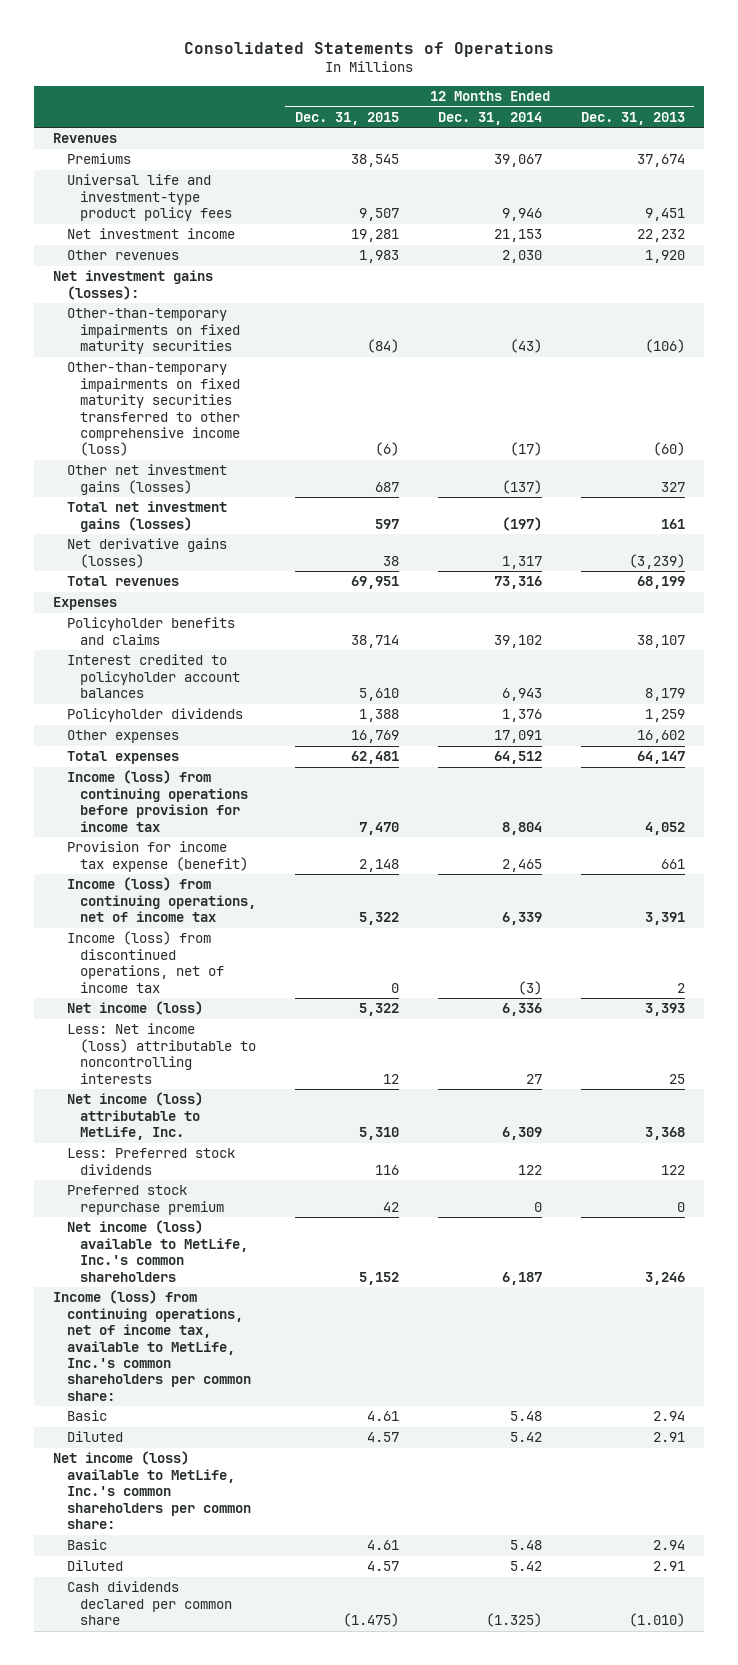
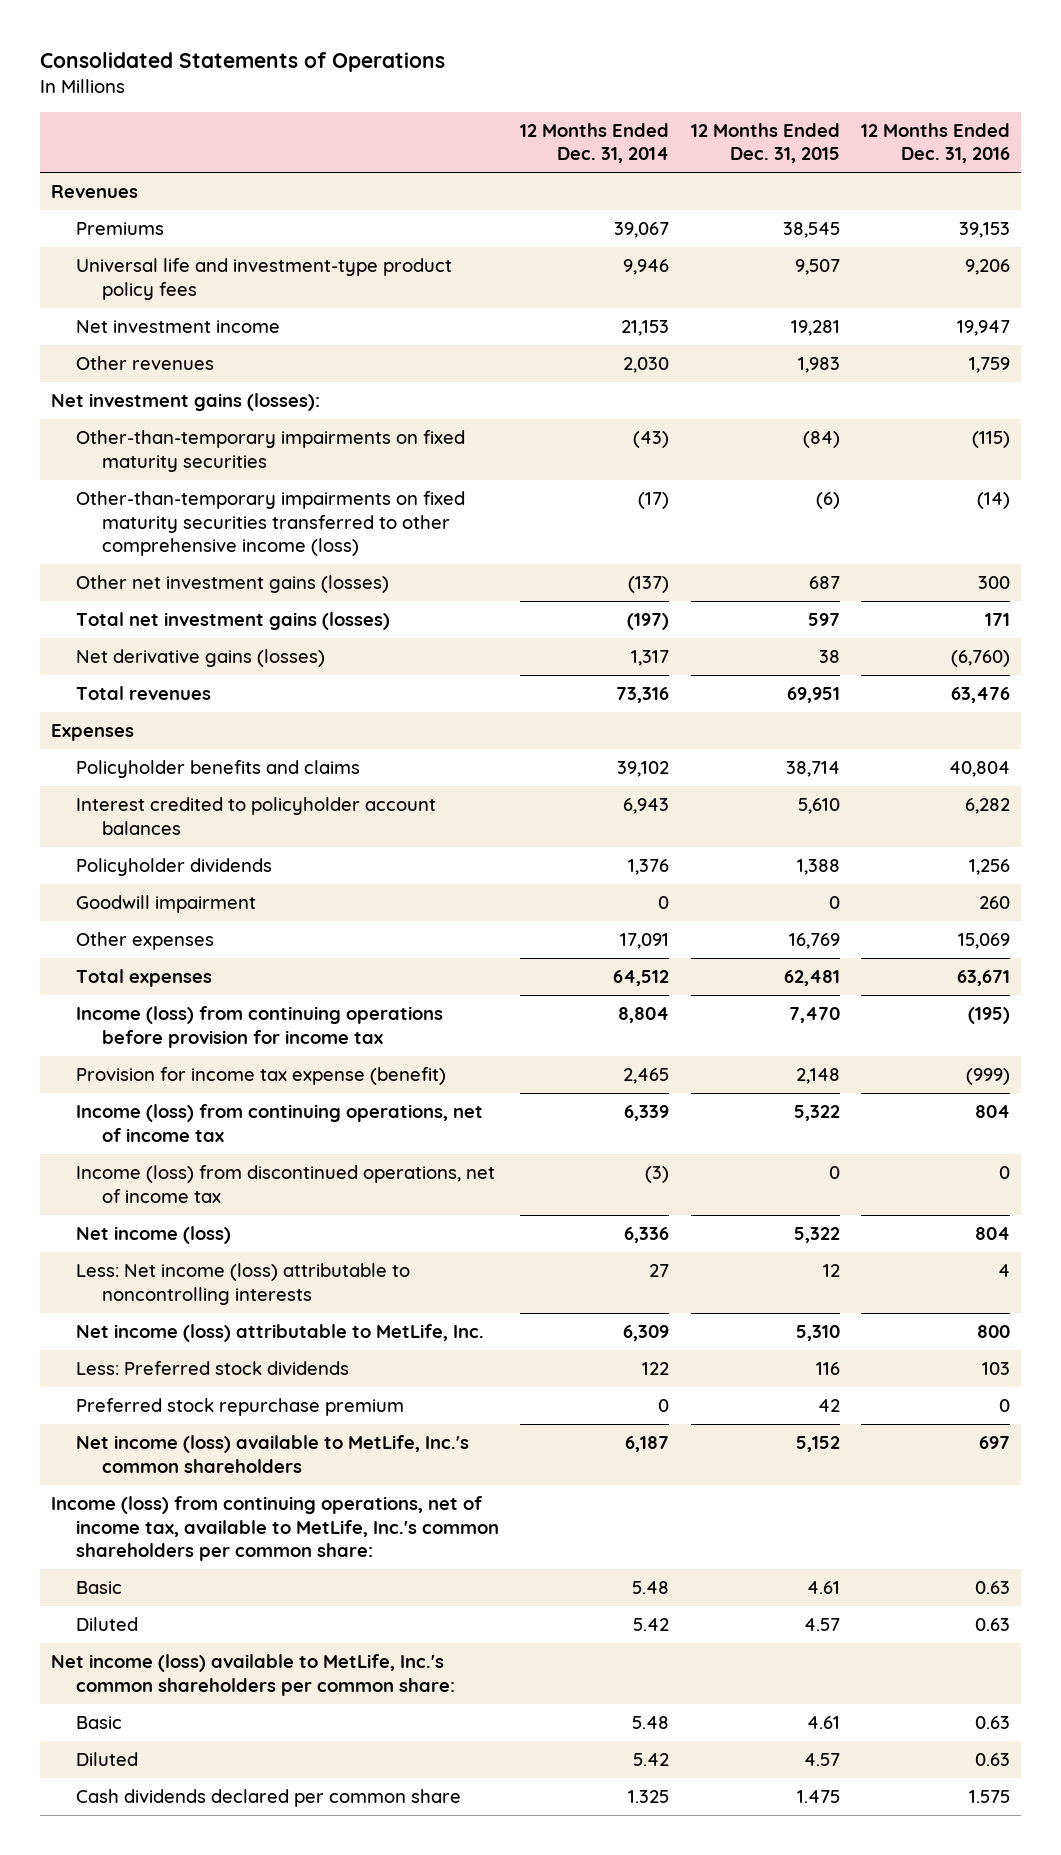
[580,111,685,125] Dec. 31, 2013 -> none
none -> [861,122,1011,164] 12 Months Ended Dec. 31, 2016
none -> [76,894,257,913] Goodwill impairment
[342,1613,399,1628] (1.475) -> [796,1789,840,1803] 1.475
[485,1613,542,1628] (1.325) -> [628,1789,670,1803] 1.325

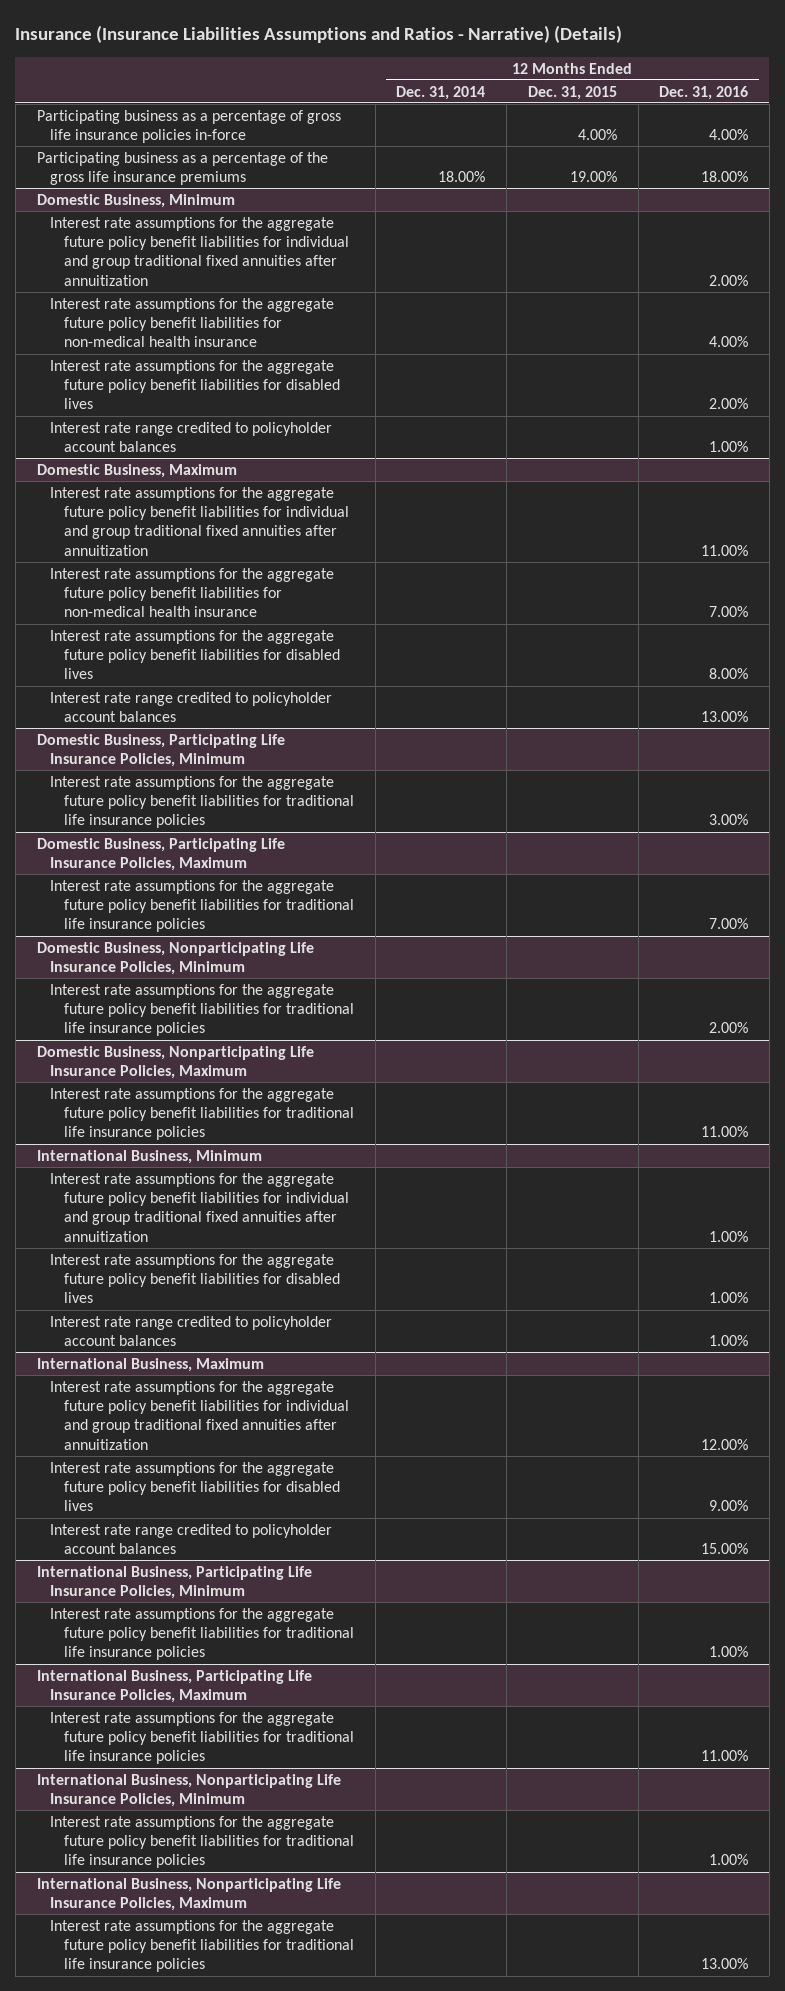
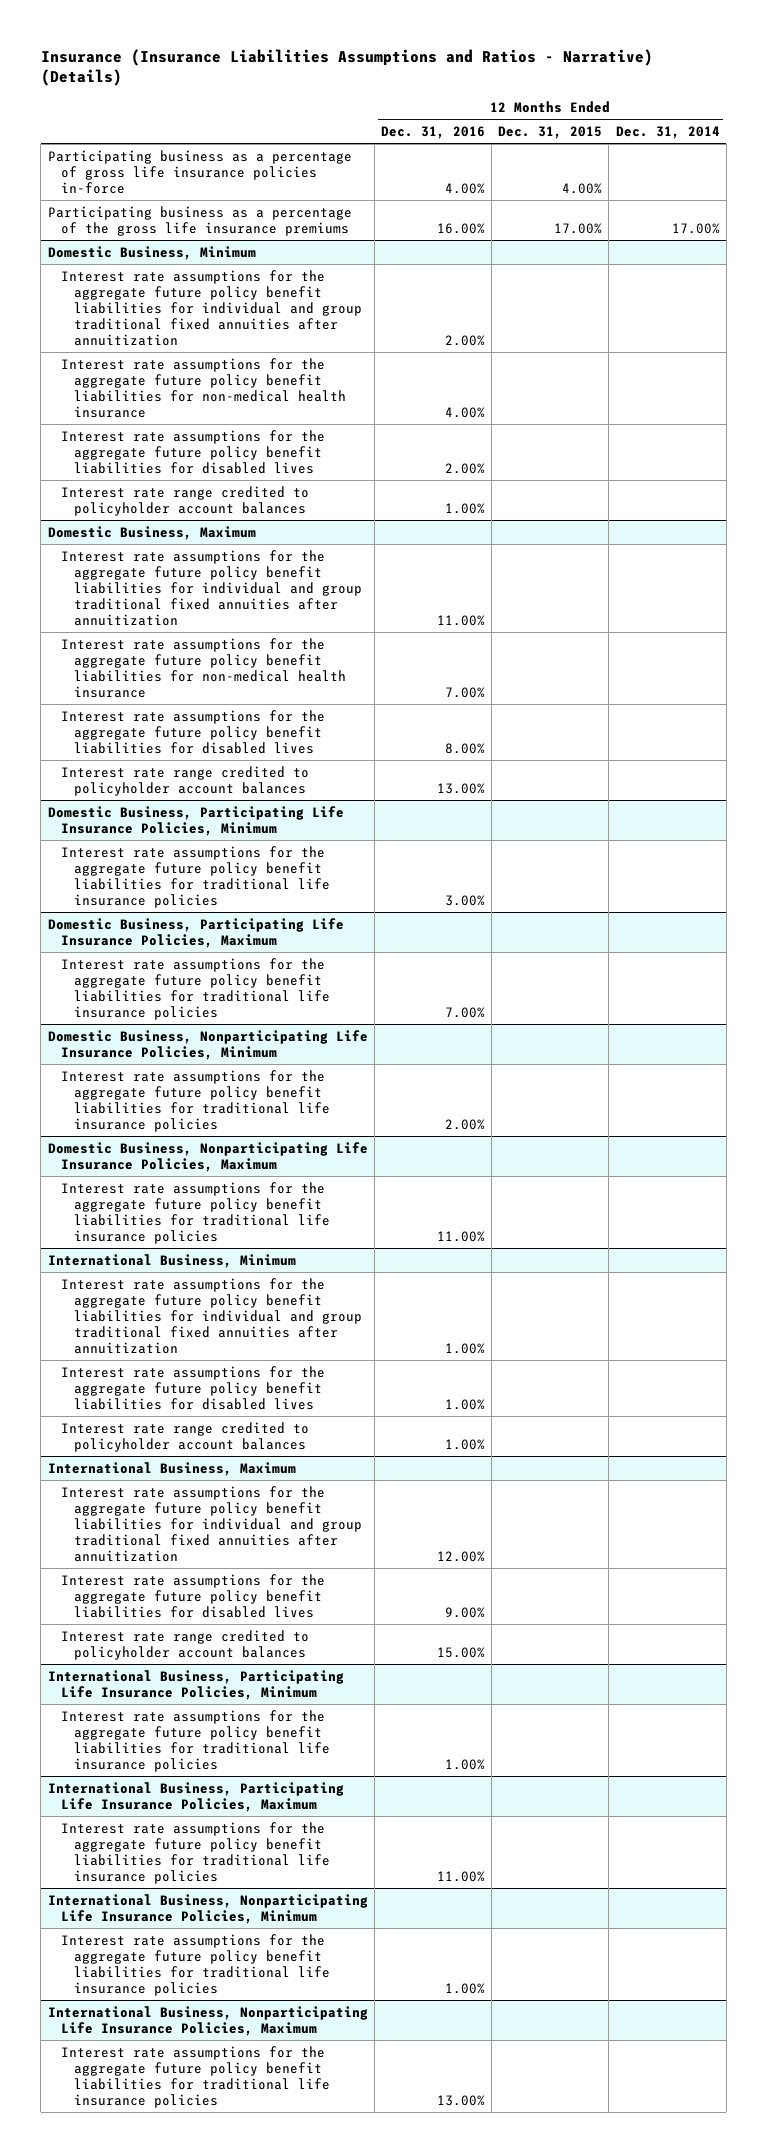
[438,171,486,183] 18.00% -> [671,222,720,234] 17.00%
[569,171,617,183] 19.00% -> [554,222,603,234] 17.00%
[701,171,749,183] 18.00% -> [436,222,485,234] 16.00%

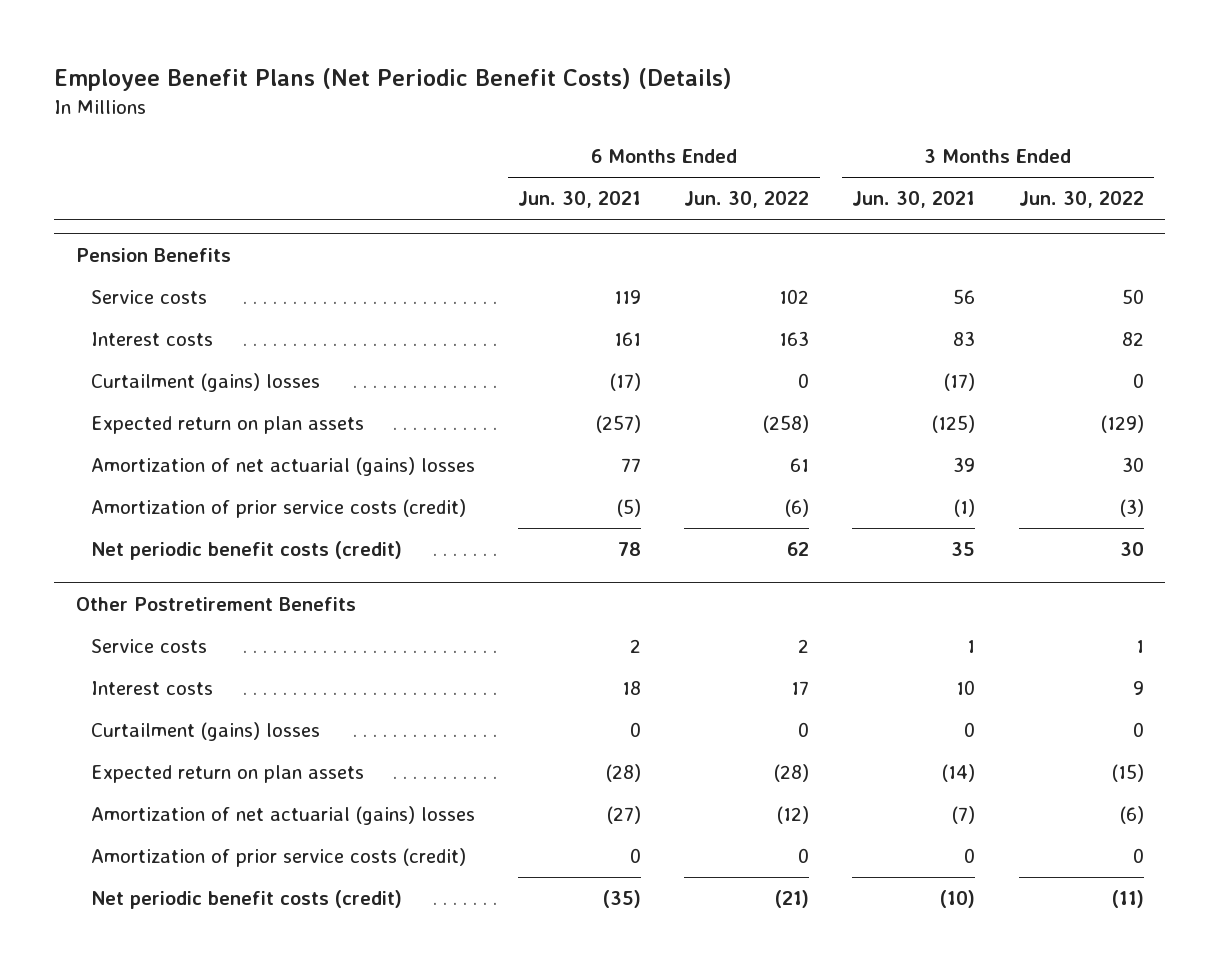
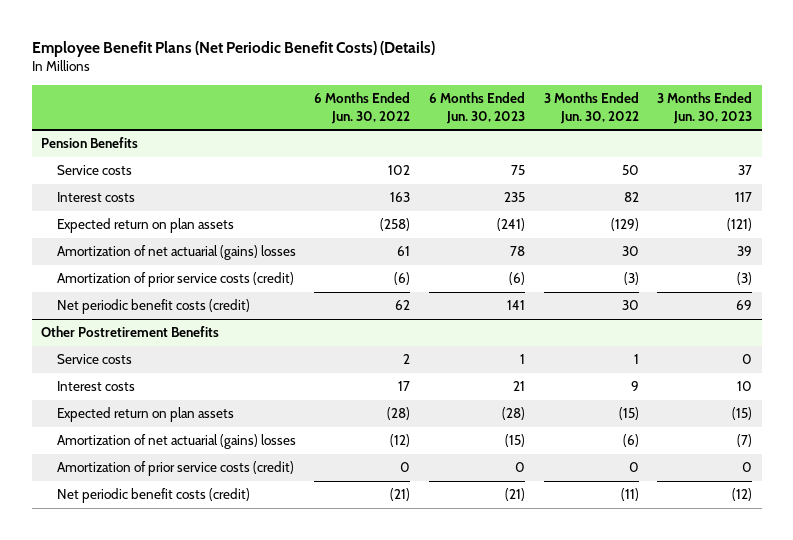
[518,191,642,209] Jun. 30, 2021 -> none
[852,191,976,209] Jun. 30, 2021 -> none
none -> [429,91,526,124] 6 Months Ended Jun. 30, 2023
none -> [657,91,753,124] 3 Months Ended Jun. 30, 2023
[91,373,321,393] Curtailment (gains) losses -> none
[91,722,321,742] Curtailment (gains) losses -> none

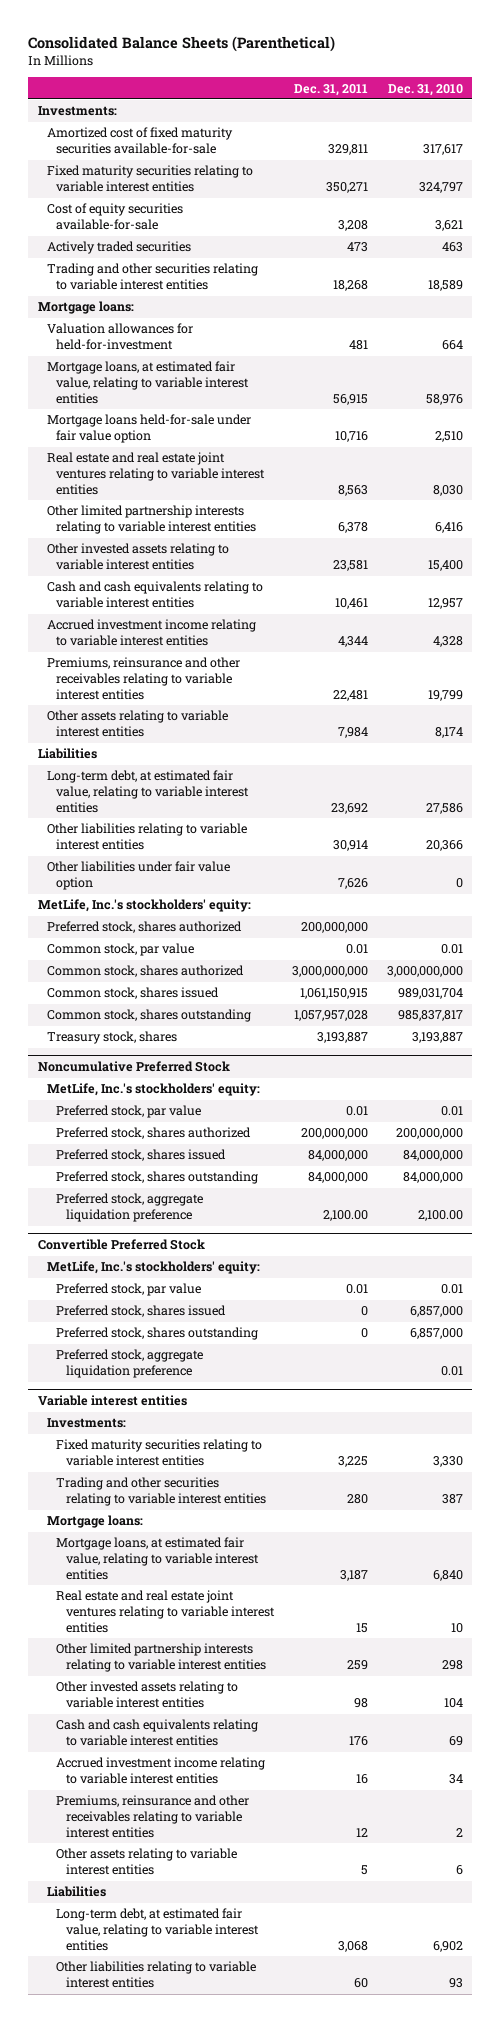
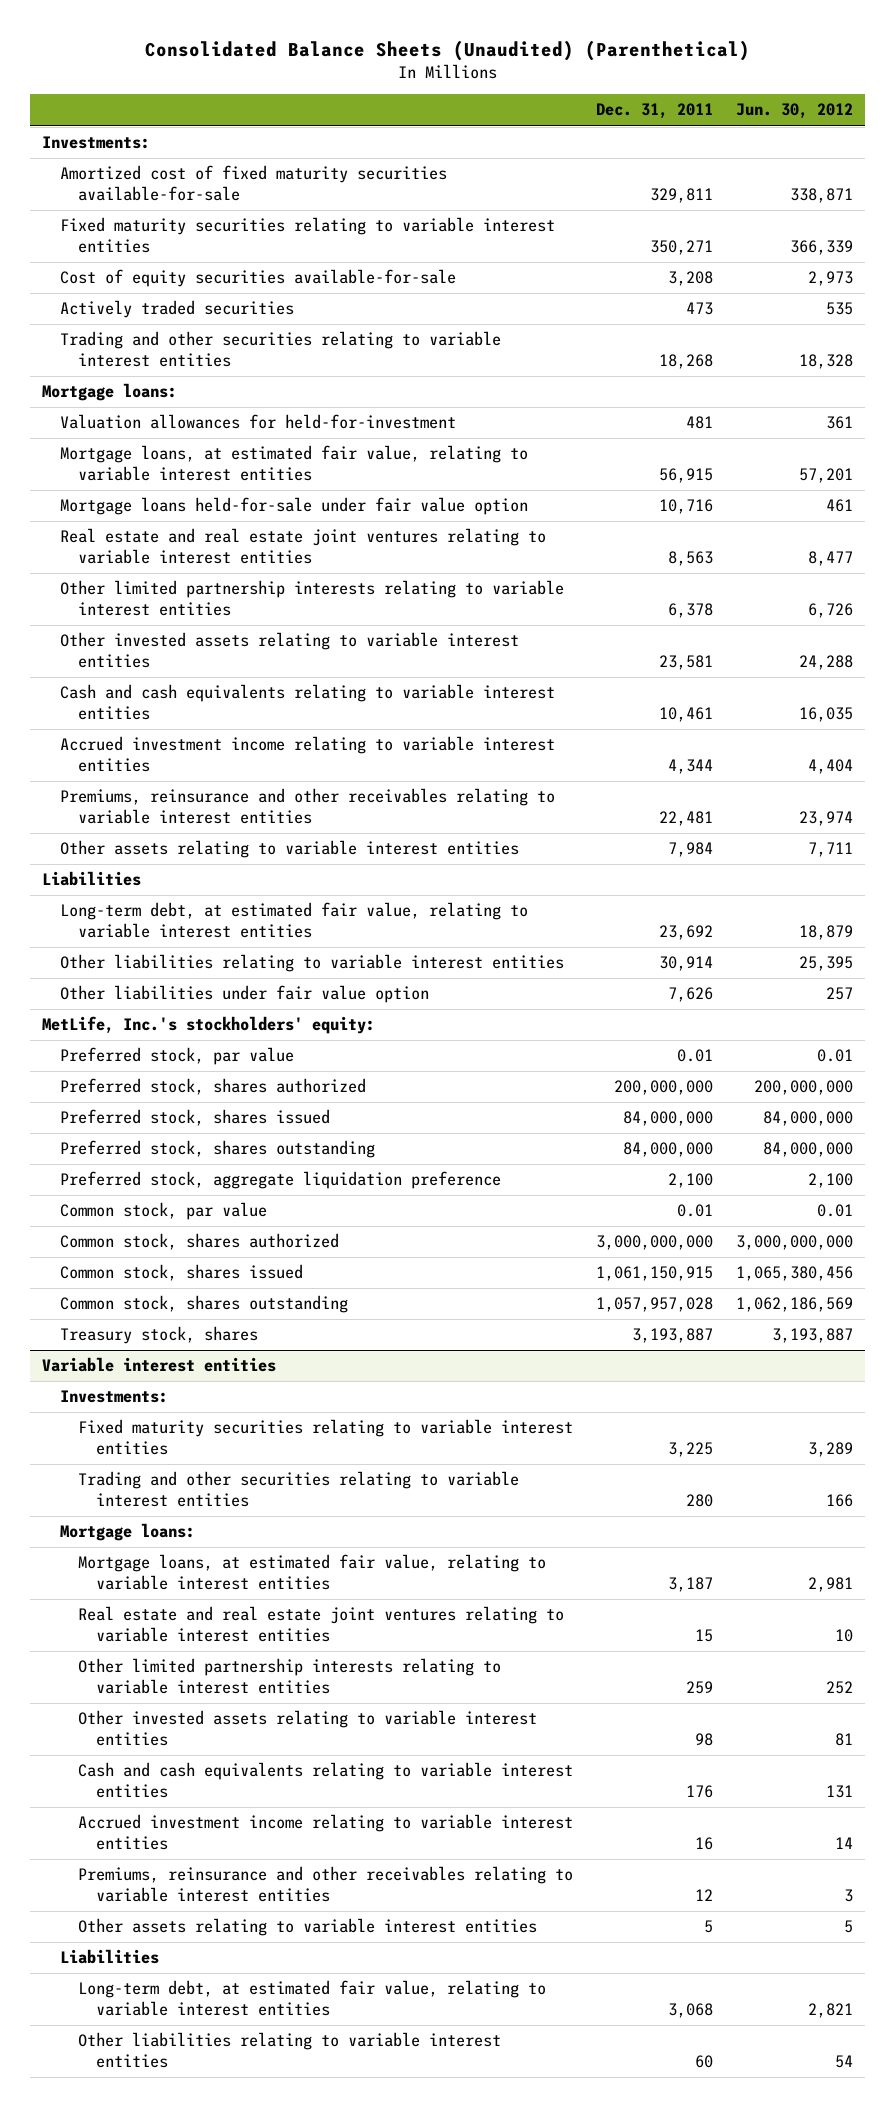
[28,35,336,52] Consolidated Balance Sheets (Parenthetical) -> [144,39,750,61] Consolidated Balance Sheets (Unaudited) (Parenthetical)
[387,83,463,96] Dec. 31, 2010 -> none
none -> [736,103,854,120] Jun. 30, 2012
none -> [60,1047,295,1066] Preferred stock, par value
none -> [60,1109,331,1127] Preferred stock, shares issued
none -> [60,1140,376,1159] Preferred stock, shares outstanding
none -> [60,1171,502,1190] Preferred stock, aggregate liquidation preference
[37,1061,230,1073] Noncumulative Preferred Stock -> none
[47,1083,261,1097] MetLife, Inc.'s stockholders' equity: -> none
[56,1105,202,1119] Preferred stock, par value -> none
[56,1127,252,1140] Preferred stock, shares authorized -> none
[56,1149,227,1162] Preferred stock, shares issued -> none
[56,1171,259,1185] Preferred stock, shares outstanding -> none
[56,1193,204,1223] Preferred stock, aggregate liquidation preference -> none
[37,1239,205,1251] Convertible Preferred Stock -> none
[47,1261,261,1275] MetLife, Inc.'s stockholders' equity: -> none
[56,1283,202,1297] Preferred stock, par value -> none
[56,1305,227,1318] Preferred stock, shares issued -> none
[56,1327,259,1341] Preferred stock, shares outstanding -> none
[56,1349,204,1379] Preferred stock, aggregate liquidation preference -> none

